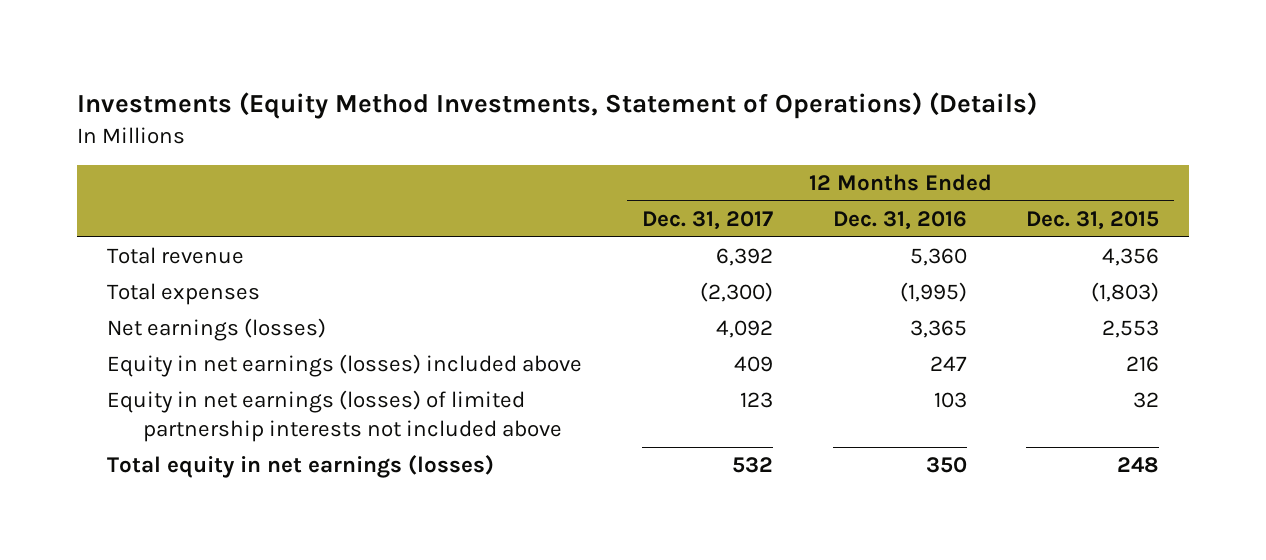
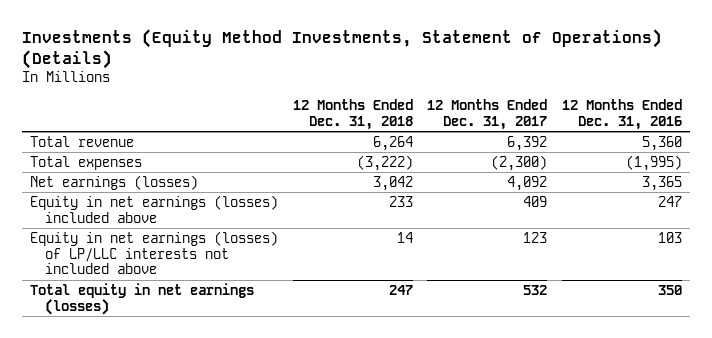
[1026,210,1160,230] Dec. 31, 2015 -> none
none -> [292,98,413,130] 12 Months Ended Dec. 31, 2018
[106,389,562,443] Equity in net earnings (losses) of limited partnership interests not included above -> [29,230,278,275] Equity in net earnings (losses) of LP/LLC interests not included above

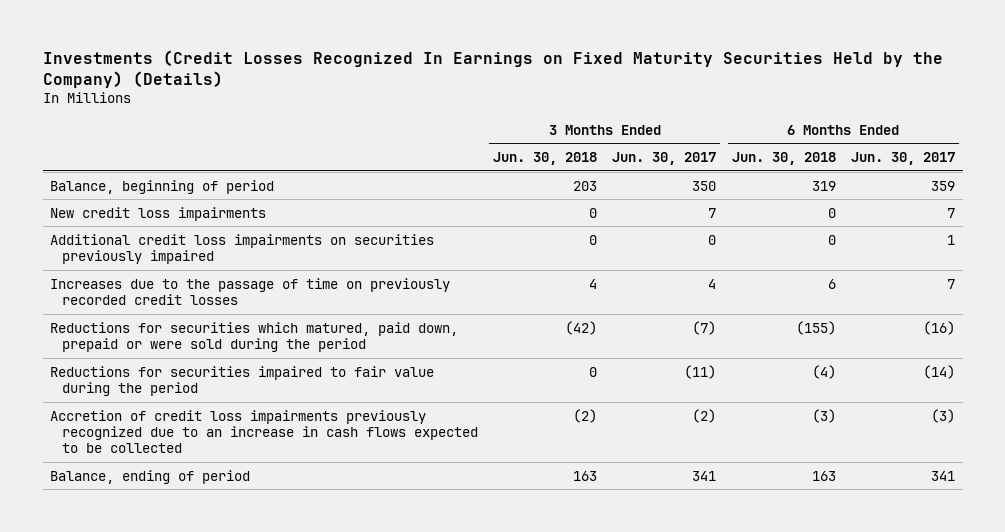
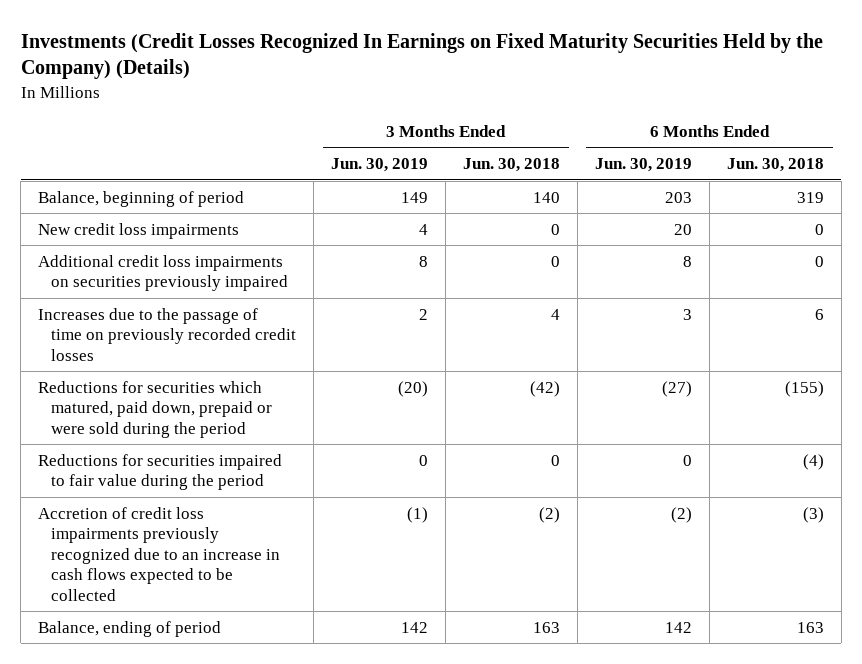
[612,151,717,165] Jun. 30, 2017 -> none
[851,151,956,165] Jun. 30, 2017 -> none
none -> [331,158,429,173] Jun. 30, 2019
none -> [595,158,693,173] Jun. 30, 2019
[573,180,598,191] 203 -> [533,191,561,203] 140

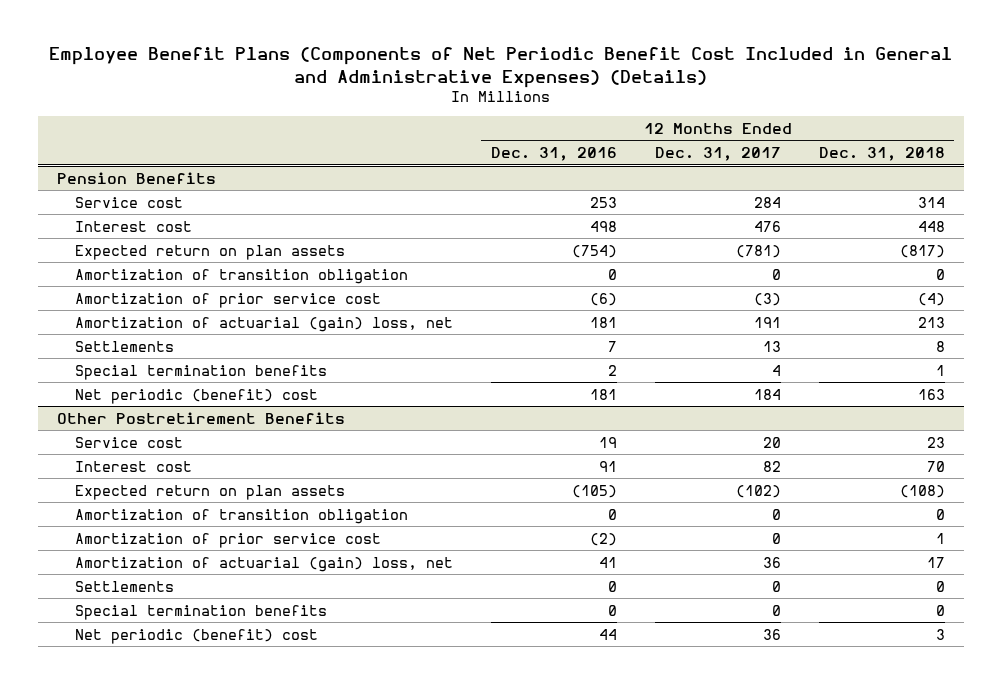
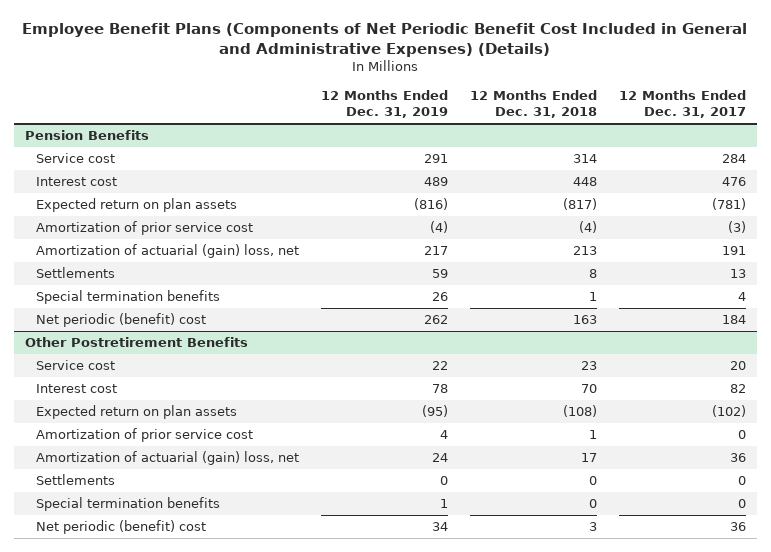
[490,147,617,162] Dec. 31, 2016 -> none
none -> [321,90,449,119] 12 Months Ended Dec. 31, 2019
[74,268,408,284] Amortization of transition obligation -> none
[74,508,408,524] Amortization of transition obligation -> none

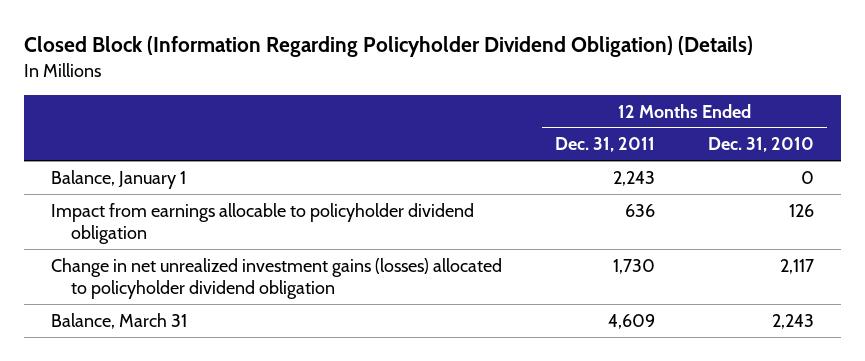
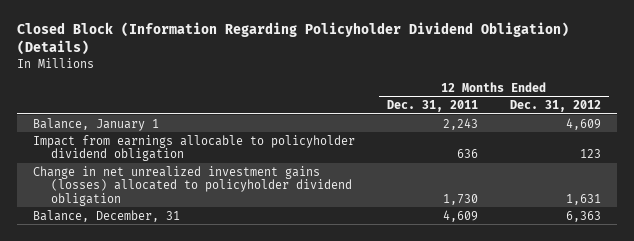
[708,137,815,153] Dec. 31, 2010 -> none
none -> [510,100,602,113] Dec. 31, 2012
[50,312,187,329] Balance, March 31 -> [32,209,180,222] Balance, December, 31

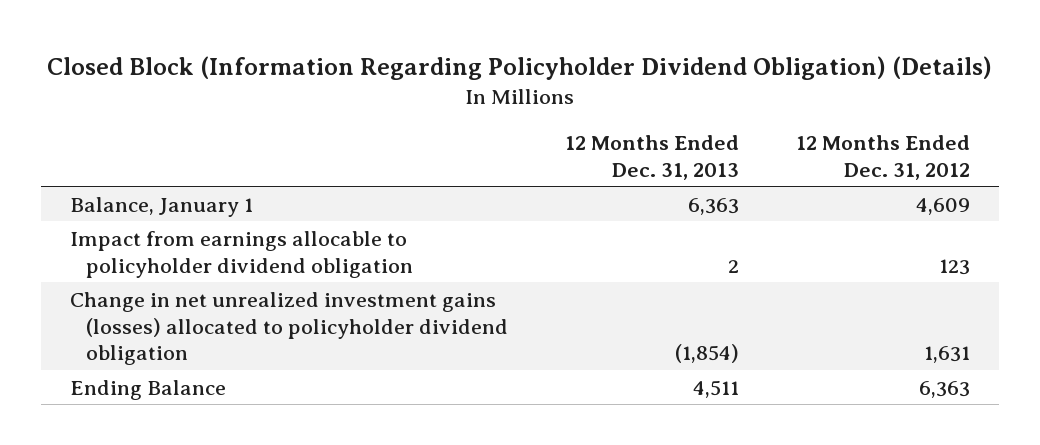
[387,100,479,113] Dec. 31, 2011 -> none
none -> [565,134,740,180] 12 Months Ended Dec. 31, 2013
[32,209,180,222] Balance, December, 31 -> [69,379,226,400] Ending Balance

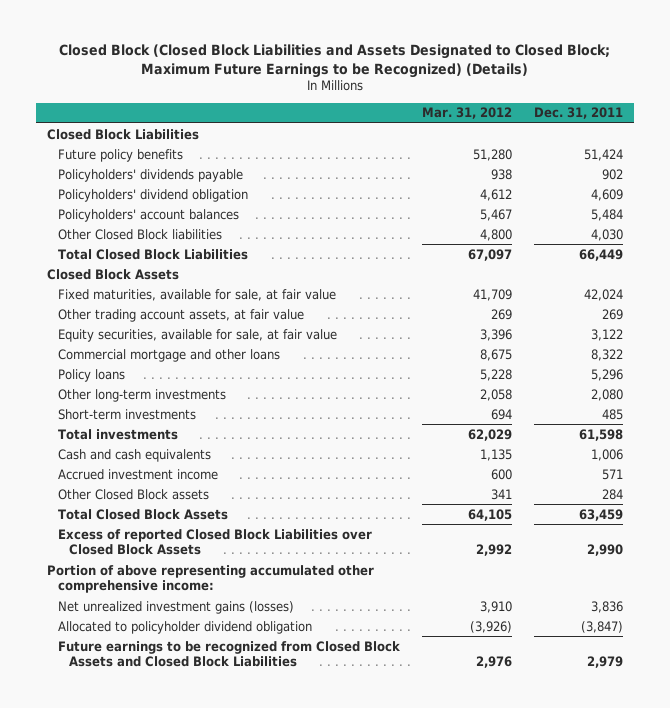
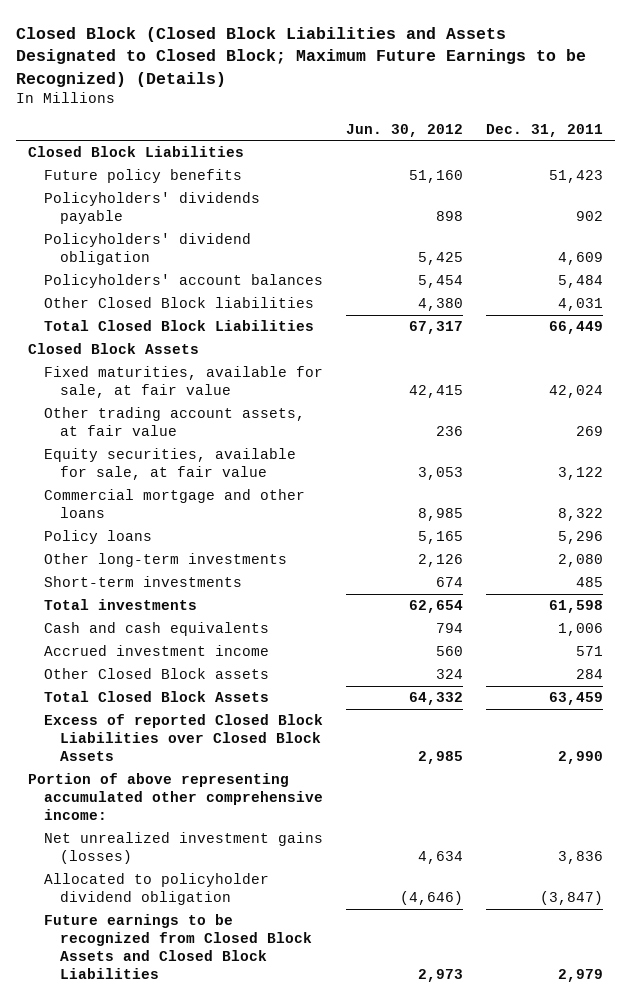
[421,107,512,120] Mar. 31, 2012 -> none
none -> [346,123,464,137] Jun. 30, 2012
[583,148,623,161] 51,424 -> [549,170,604,184] 51,423
[590,228,623,241] 4,030 -> [558,298,604,312] 4,031

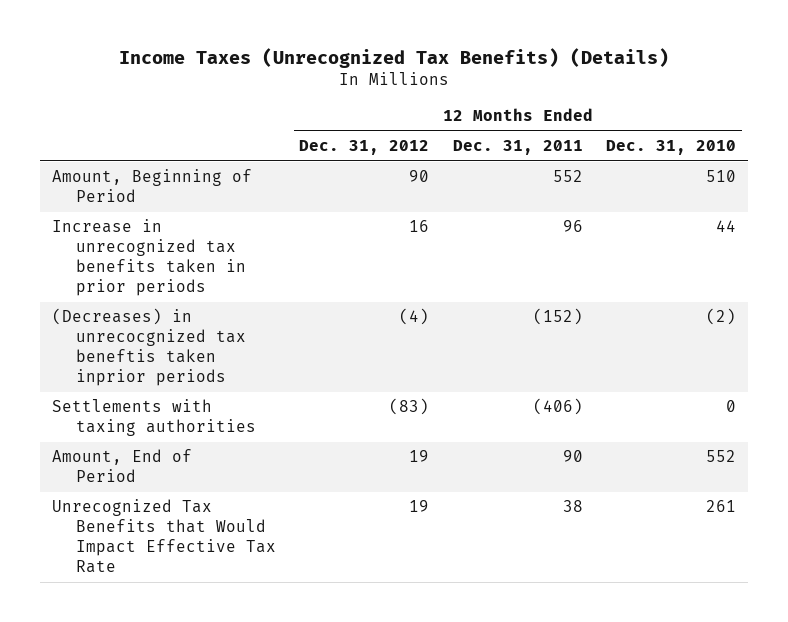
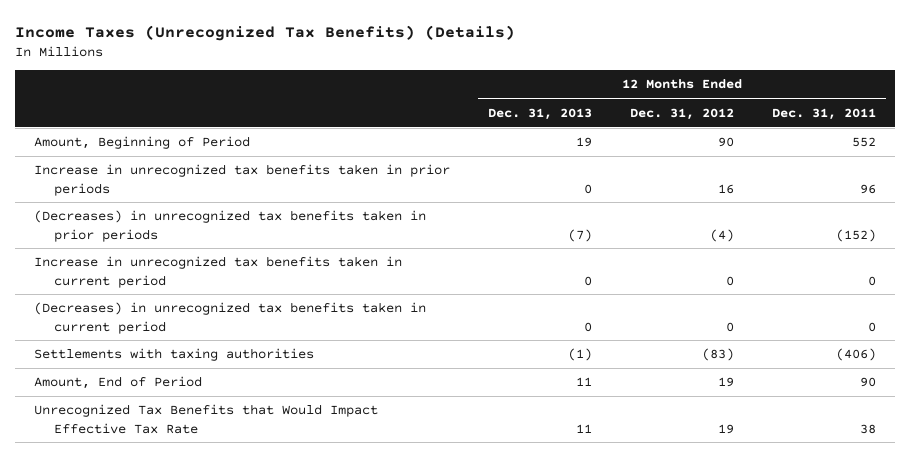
[605,140,736,156] Dec. 31, 2010 -> none
none -> [488,107,593,120] Dec. 31, 2013
[51,308,247,387] (Decreases) in unrecocgnized tax beneftis taken inprior periods -> [33,210,426,242] (Decreases) in unrecognized tax benefits taken in prior periods
none -> [33,256,402,288] Increase in unrecognized tax benefits taken in current period
none -> [33,302,426,334] (Decreases) in unrecognized tax benefits taken in current period

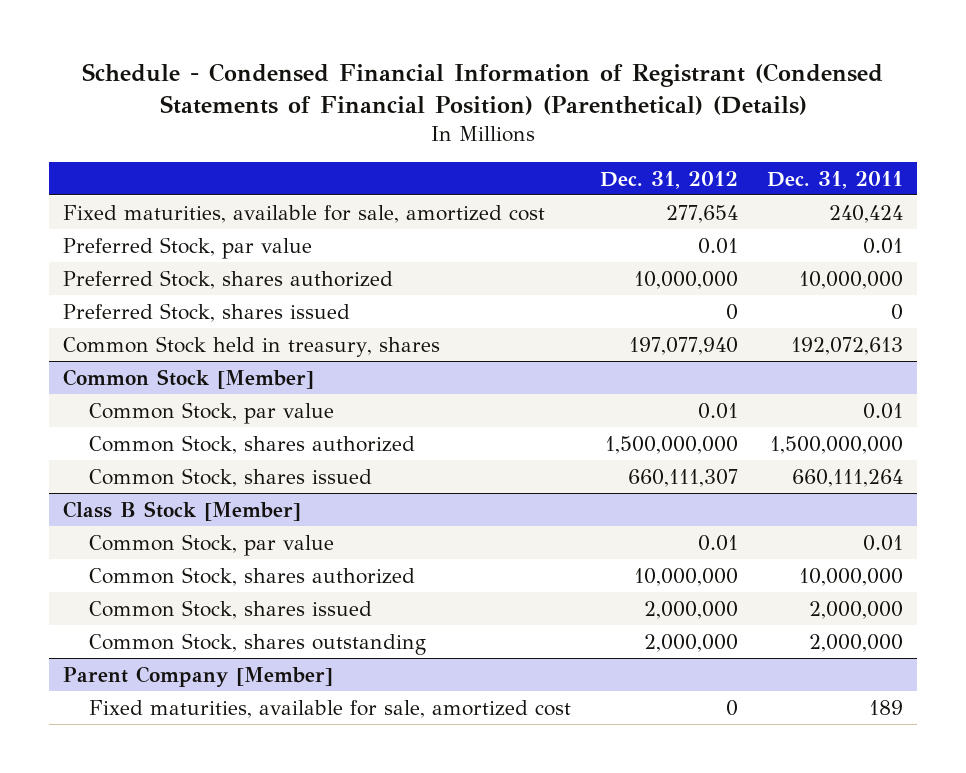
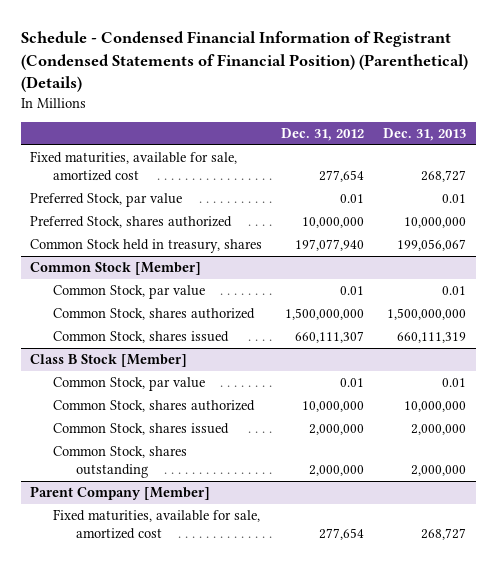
[766,170,903,189] Dec. 31, 2011 -> none
none -> [383,128,467,142] Dec. 31, 2013
[63,302,351,322] Preferred Stock, shares issued -> none
[725,699,738,716] 0 -> [319,528,365,541] 277,654

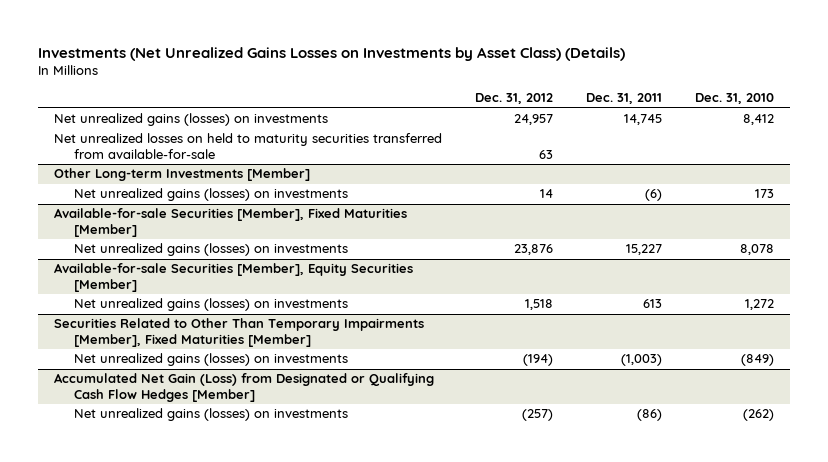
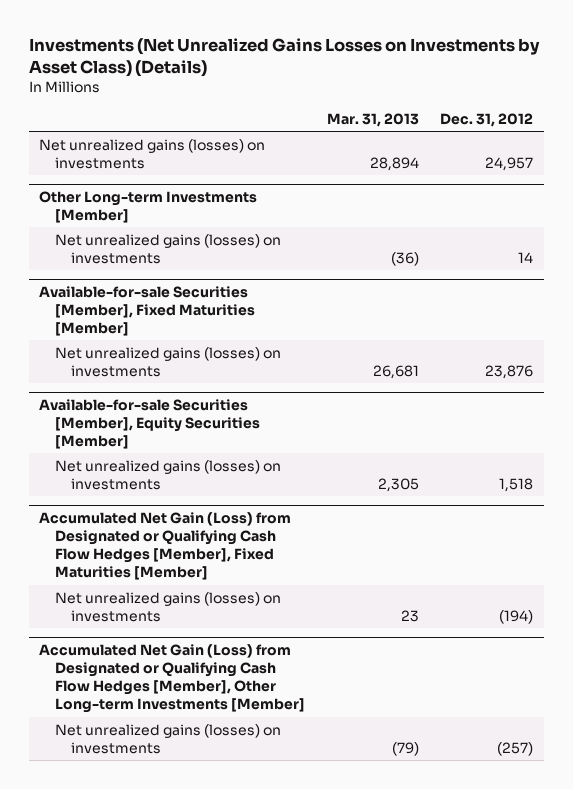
[586,93,663,105] Dec. 31, 2011 -> none
[694,93,774,105] Dec. 31, 2010 -> none
none -> [326,112,419,127] Mar. 31, 2013
[54,133,443,159] Net unrealized losses on held to maturity securities transferred from available-for-sale -> none
[54,318,425,347] Securities Related to Other Than Temporary Impairments [Member], Fixed Maturities [Member] -> none
none -> [39,511,292,581] Accumulated Net Gain (Loss) from Designated or Qualifying Cash Flow Hedges [Member], Fixed Maturities [Member]
[54,373,435,402] Accumulated Net Gain (Loss) from Designated or Qualifying Cash Flow Hedges [Member] -> [39,643,306,714] Accumulated Net Gain (Loss) from Designated or Qualifying Cash Flow Hedges [Member], Other Long-term Investments [Member]

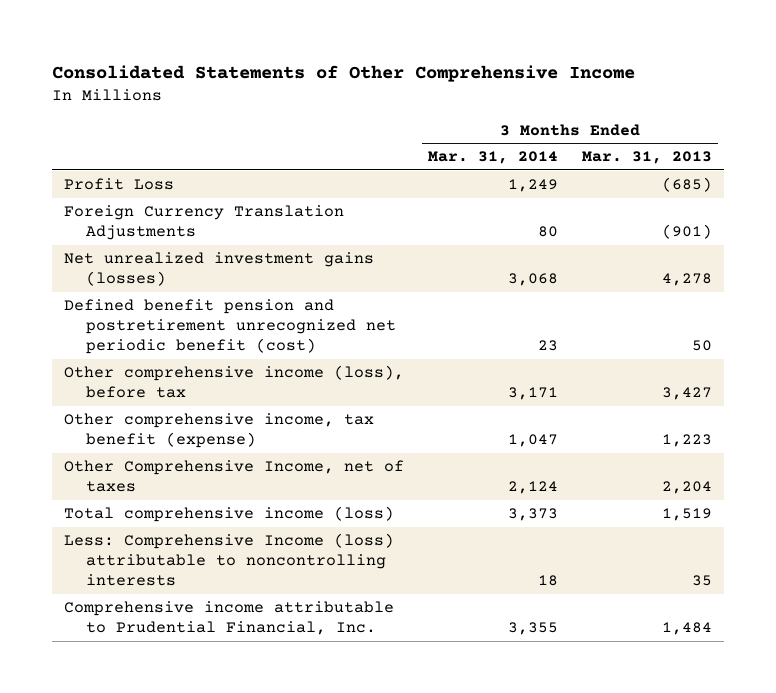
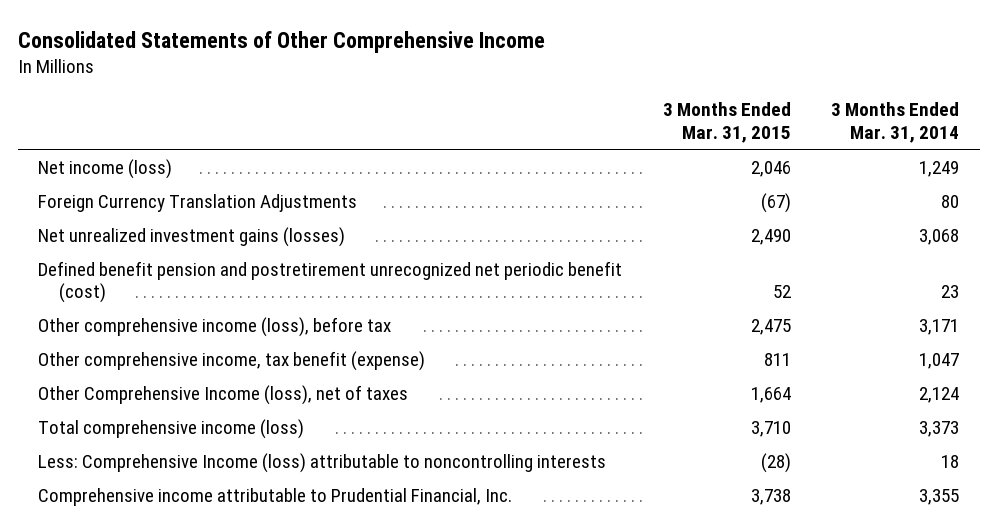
[582,151,713,165] Mar. 31, 2013 -> none
none -> [662,102,791,143] 3 Months Ended Mar. 31, 2015
[63,178,174,191] Profit Loss -> [38,158,173,179] Net income (loss)
[63,460,404,493] Other Comprehensive Income, net of taxes -> [38,384,409,405] Other Comprehensive Income (loss), net of taxes

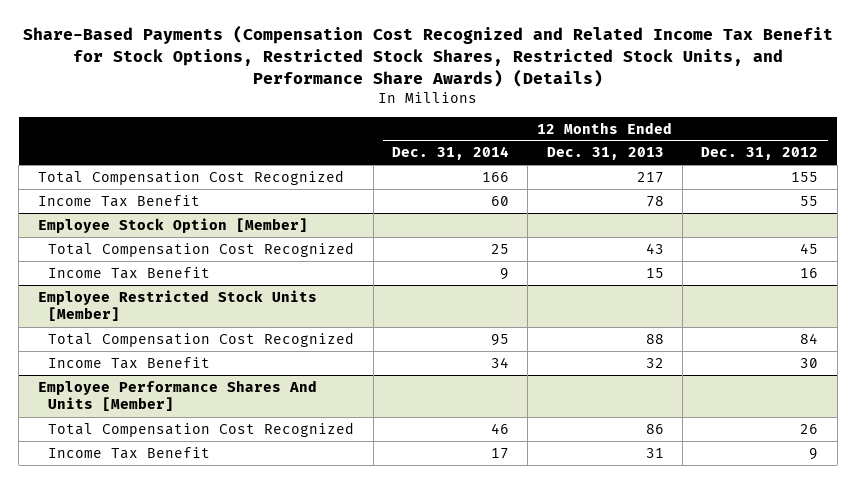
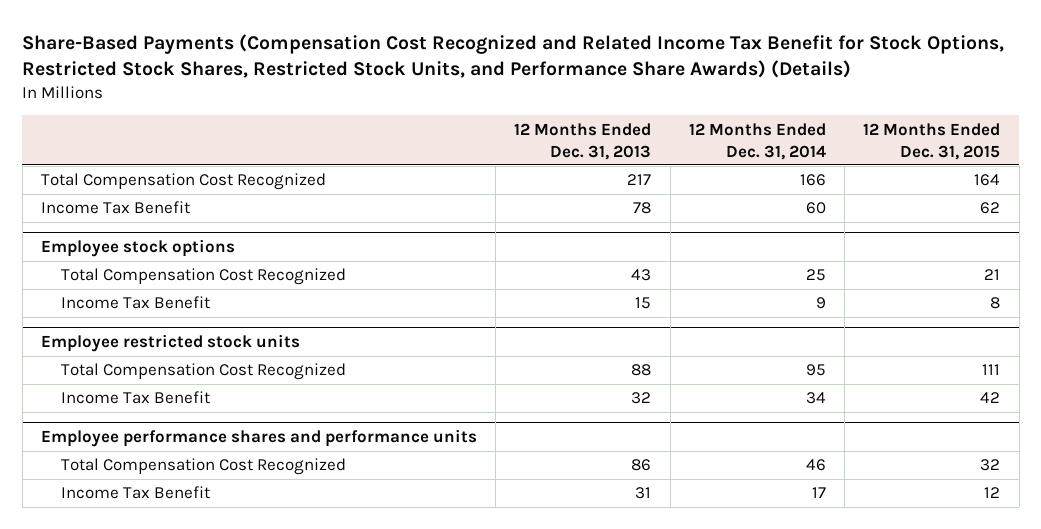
[701,147,819,161] Dec. 31, 2012 -> none
none -> [863,122,1001,160] 12 Months Ended Dec. 31, 2015
[37,217,308,233] Employee Stock Option [Member] -> [41,239,236,258] Employee stock options
[37,289,317,322] Employee Restricted Stock Units [Member] -> [41,334,301,353] Employee restricted stock units
[37,379,317,412] Employee Performance Shares And Units [Member] -> [41,429,478,448] Employee performance shares and performance units

